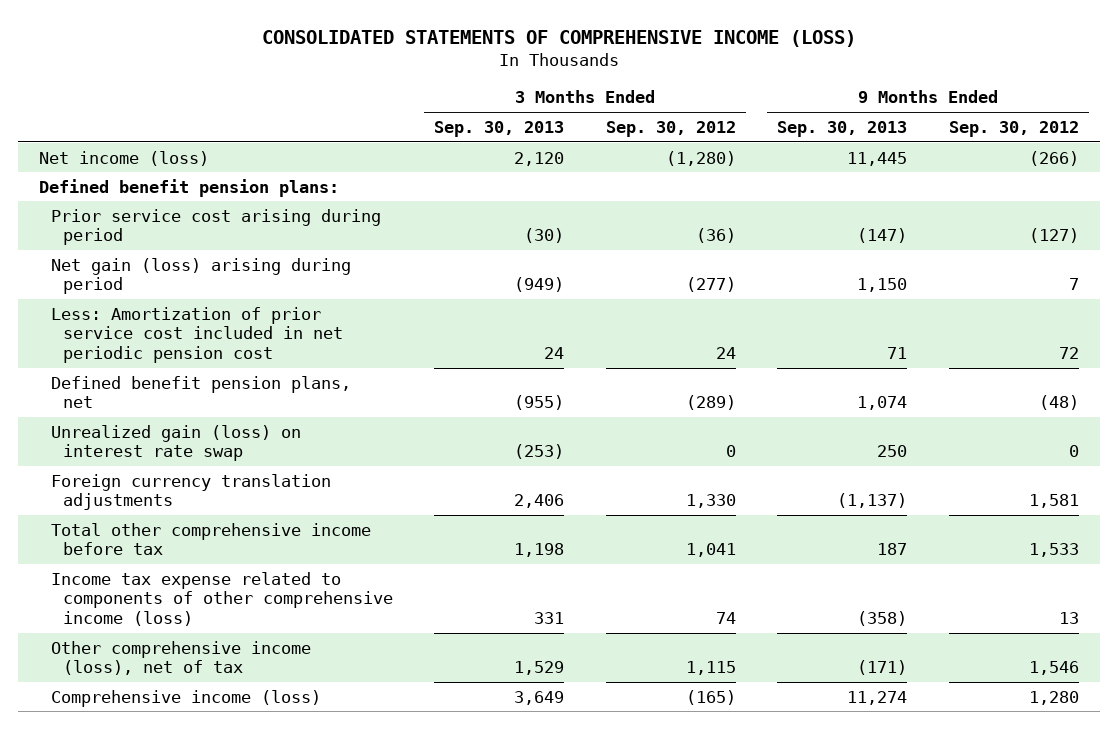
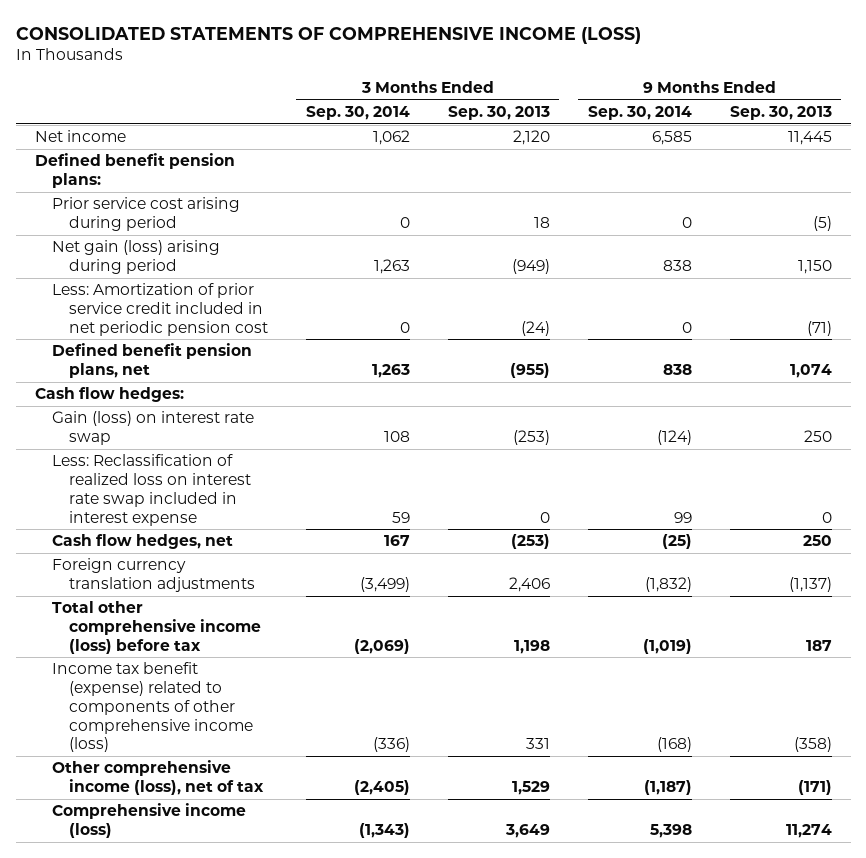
[605,120,736,137] Sep. 30, 2012 -> none
[948,120,1079,137] Sep. 30, 2012 -> none
none -> [305,105,410,120] Sep. 30, 2014
none -> [587,105,692,120] Sep. 30, 2014
[39,150,210,166] Net income (loss) -> [34,130,126,143] Net income
[524,228,565,244] (30) -> [533,217,550,229] 18
[857,228,908,244] (147) -> [812,216,832,232] (5)
[50,306,343,363] Less: Amortization of prior service cost included in net periodic pension cost -> [51,283,268,336] Less: Amortization of prior service credit included in net periodic pension cost
[544,346,565,359] 24 -> [520,320,550,336] (24)
[887,346,908,359] 71 -> [806,320,832,336] (71)
none -> [34,387,184,403] Cash flow hedges:
[50,424,301,462] Unrealized gain (loss) on interest rate swap -> [51,411,254,446] Gain (loss) on interest rate swap
none -> [51,454,251,526] Less: Reclassification of realized loss on interest rate swap included in interest expense
none -> [51,534,233,550] Cash flow hedges, net
[50,522,371,556] Total other comprehensive income before tax -> [51,601,261,654] Total other comprehensive income (loss) before tax
[50,571,393,626] Income tax expense related to components of other comprehensive income (loss) -> [51,662,253,753] Income tax benefit (expense) related to components of other comprehensive income (loss)

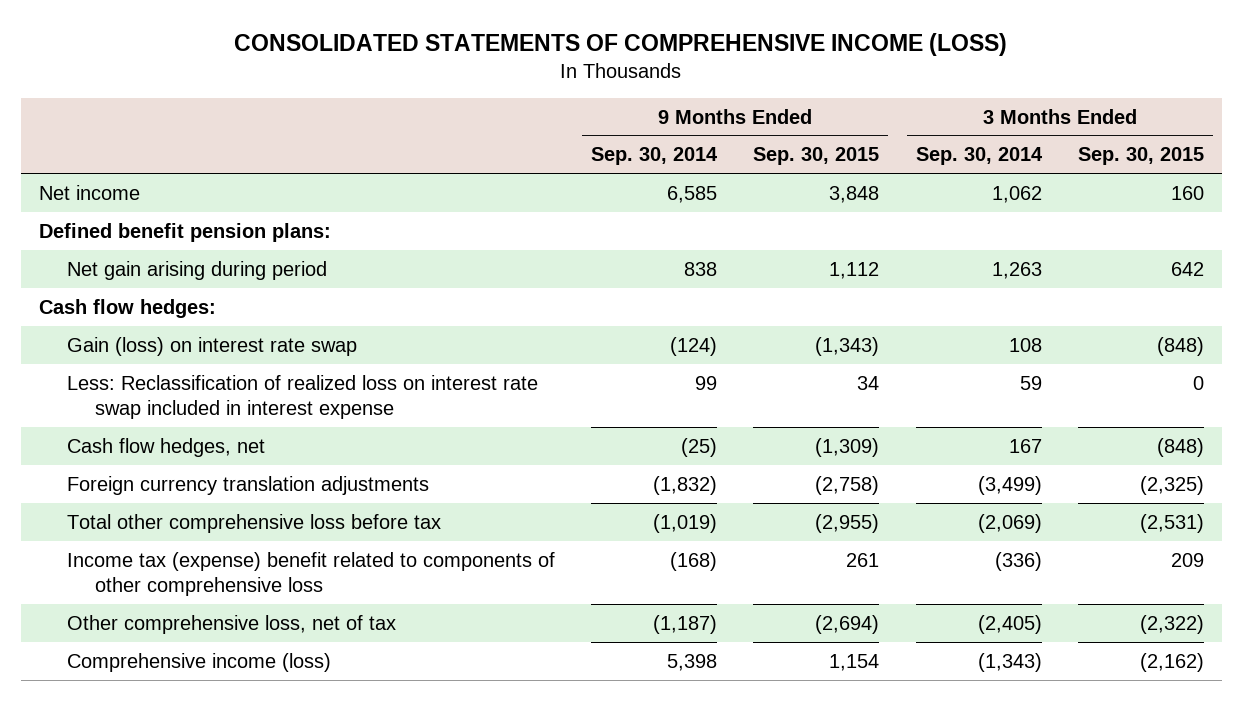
[447,105,550,120] Sep. 30, 2013 -> none
[729,105,832,120] Sep. 30, 2013 -> none
none -> [753,147,880,166] Sep. 30, 2015
none -> [1077,147,1204,166] Sep. 30, 2015
[51,197,240,232] Prior service cost arising during period -> none
[51,283,268,336] Less: Amortization of prior service credit included in net periodic pension cost -> none
[51,343,252,379] Defined benefit pension plans, net -> none
[51,240,220,275] Net gain (loss) arising during period -> [66,260,327,280] Net gain arising during period
[51,601,261,654] Total other comprehensive income (loss) before tax -> [66,513,441,533] Total other comprehensive loss before tax
[51,662,253,753] Income tax benefit (expense) related to components of other comprehensive income (loss) -> [66,551,555,597] Income tax (expense) benefit related to components of other comprehensive loss
[51,760,264,796] Other comprehensive income (loss), net of tax -> [66,614,396,634] Other comprehensive loss, net of tax

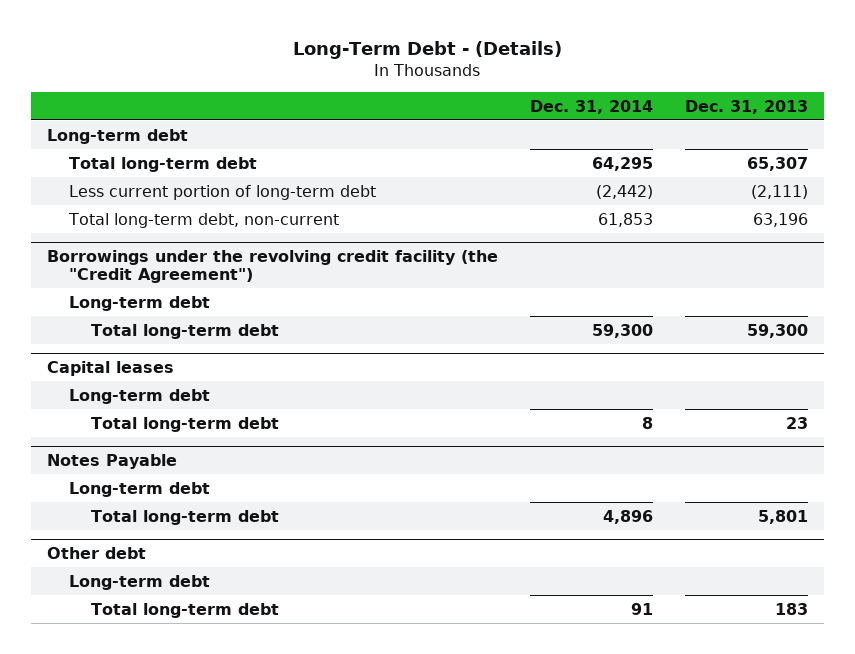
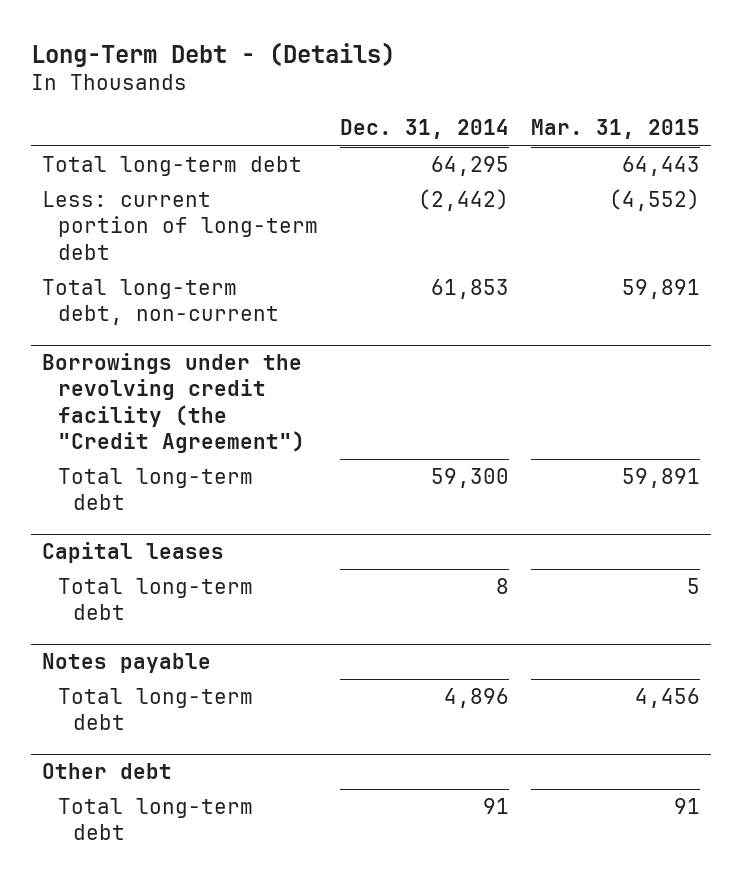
[684,99,808,114] Dec. 31, 2013 -> none
none -> [531,119,701,140] Mar. 31, 2015
[47,128,189,144] Long-term debt -> none
[69,184,377,200] Less current portion of long-term debt -> [42,191,318,260] Less: current portion of long-term debt
[69,295,211,311] Long-term debt -> none
[69,388,211,404] Long-term debt -> none
[69,481,211,497] Long-term debt -> none
[47,453,178,469] Notes Payable -> [42,653,212,674] Notes payable
[69,574,211,590] Long-term debt -> none

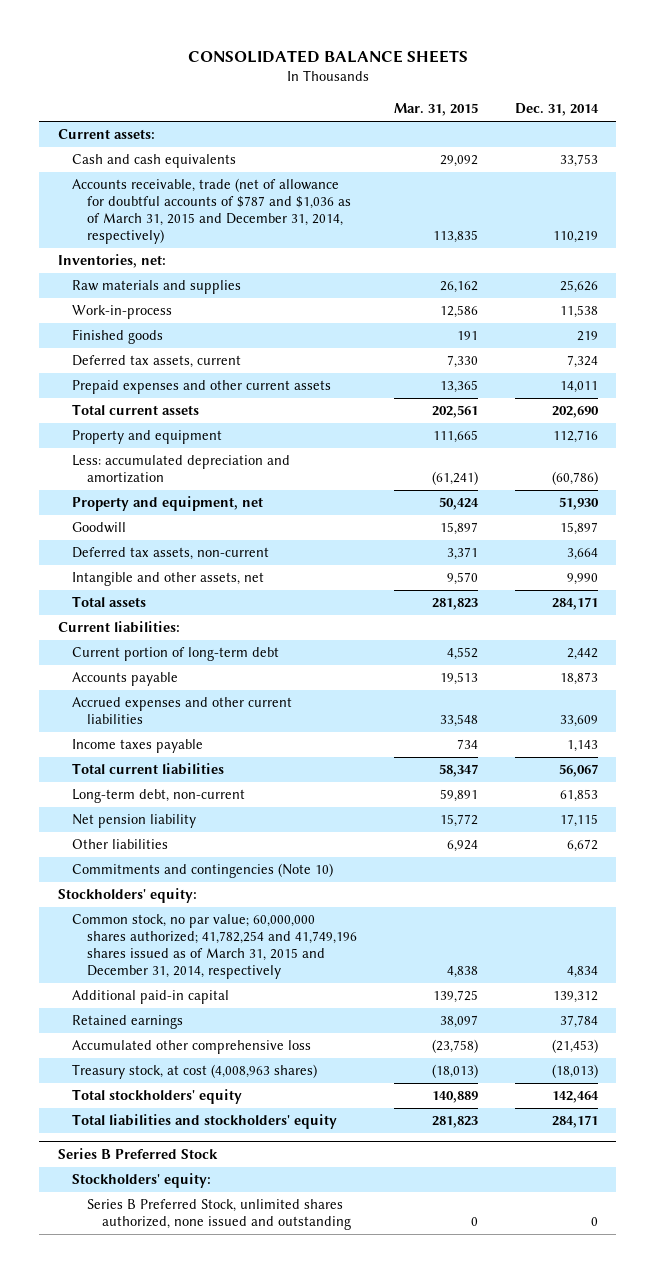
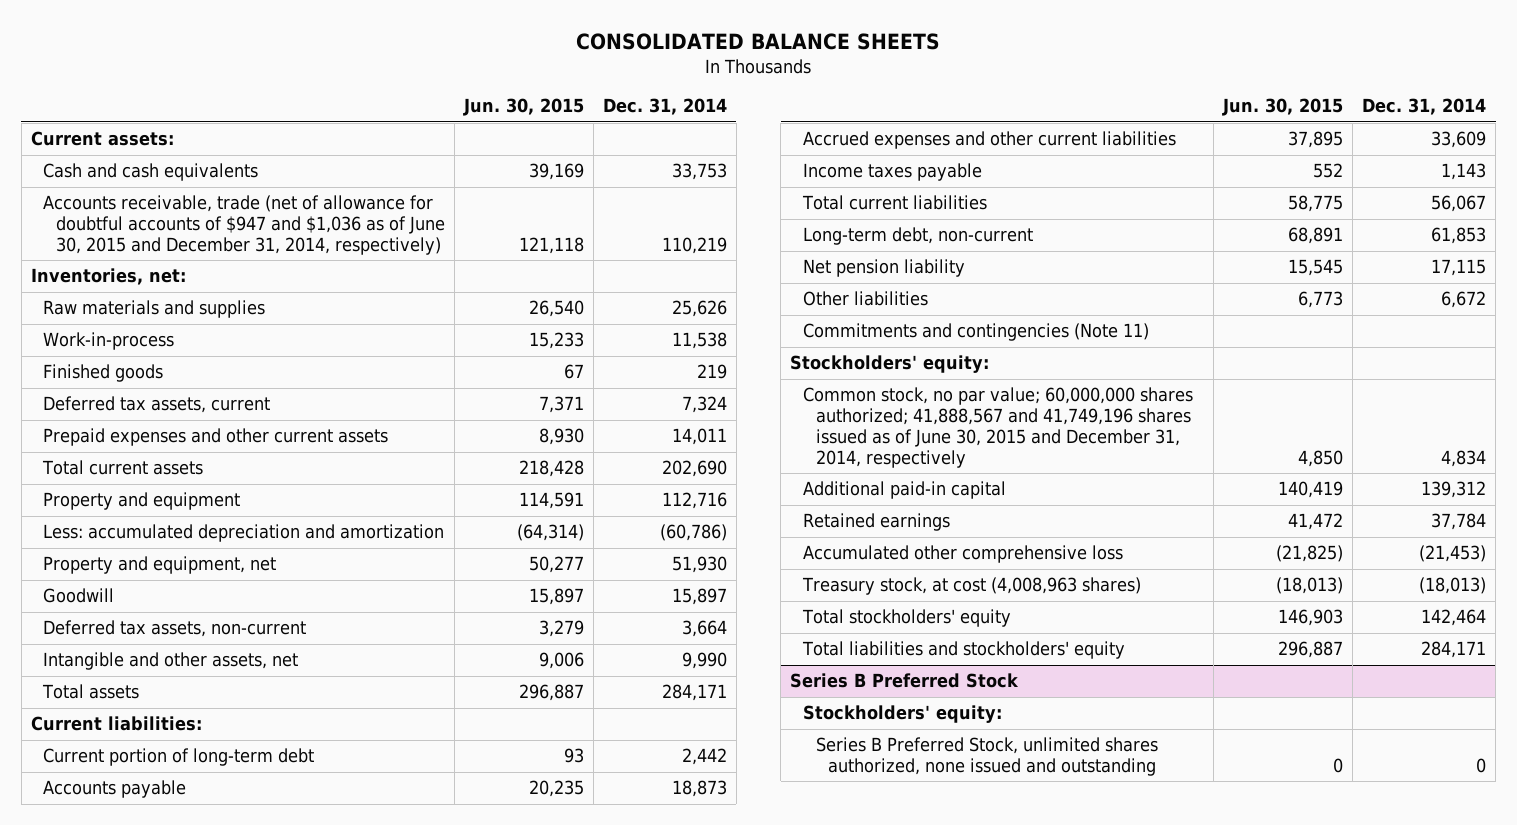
[393,103,478,117] Mar. 31, 2015 -> none
none -> [463,98,585,117] Jun. 30, 2015
[72,178,352,245] Accounts receivable, trade (net of allowance for doubtful accounts of $787 and $1,036 as of March 31, 2015 and December 31, 2014, respectively) -> [43,195,446,255] Accounts receivable, trade (net of allowance for doubtful accounts of $947 and $1,036 as of June 30, 2015 and December 31, 2014, respectively)
[72,863,334,879] Commitments and contingencies (Note 10) -> [802,323,1149,342] Commitments and contingencies (Note 11)
[72,914,358,980] Common stock, no par value; 60,000,000 shares authorized; 41,782,254 and 41,749,196 shares issued as of March 31, 2015 and December 31, 2014, respectively -> [802,387,1193,468] Common stock, no par value; 60,000,000 shares authorized; 41,888,567 and 41,749,196 shares issued as of June 30, 2015 and December 31, 2014, respectively

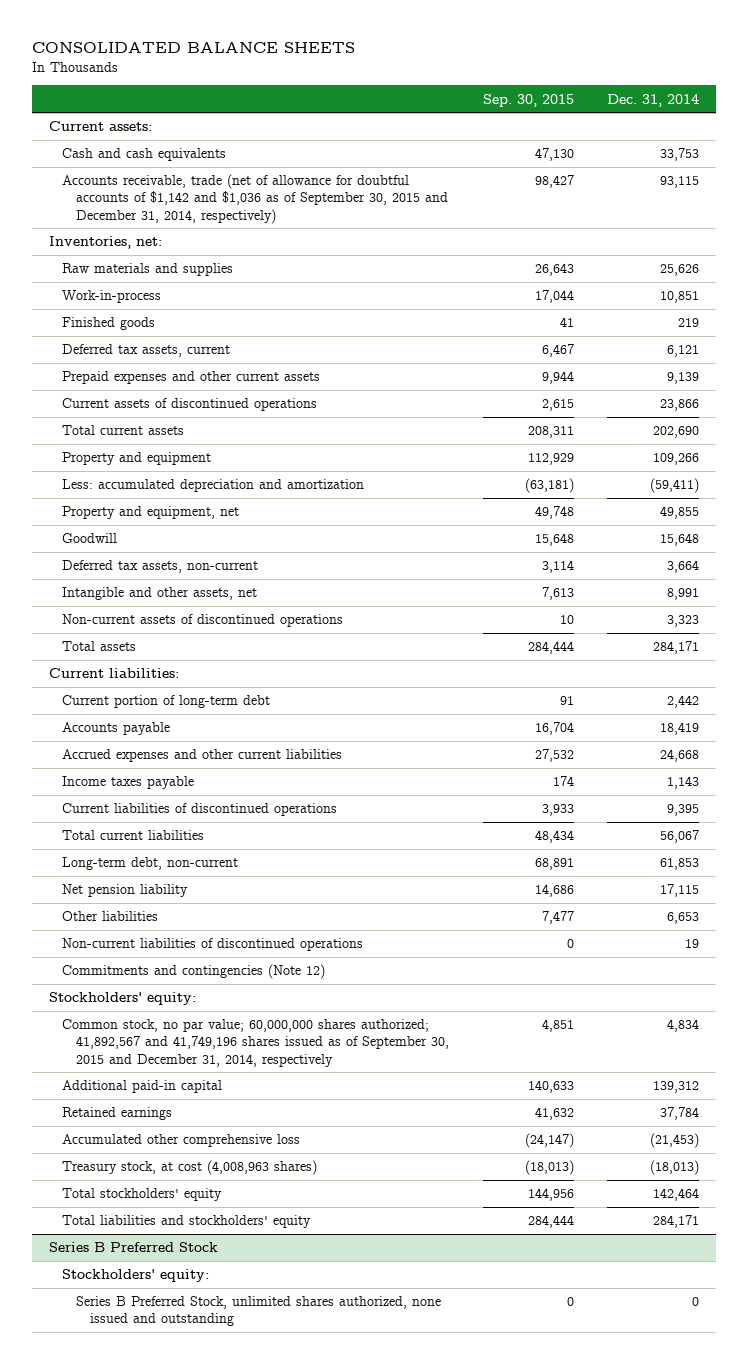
[463,98,585,117] Jun. 30, 2015 -> none
none -> [482,93,574,107] Sep. 30, 2015
[43,195,446,255] Accounts receivable, trade (net of allowance for doubtful accounts of $947 and $1,036 as of June 30, 2015 and December 31, 2014, respectively) -> [62,174,449,224] Accounts receivable, trade (net of allowance for doubtful accounts of $1,142 and $1,036 as of September 30, 2015 and December 31, 2014, respectively)
[661,236,727,254] 110,219 -> [659,176,699,189] 93,115
[671,332,727,350] 11,538 -> [659,291,699,304] 10,851
[681,396,727,414] 7,324 -> [666,345,699,358] 6,121
[671,428,727,446] 14,011 -> [666,372,699,385] 9,139
none -> [62,398,318,412] Current assets of discontinued operations
[661,492,727,510] 112,716 -> [652,453,699,466] 109,266
[659,524,727,542] (60,786) -> [649,478,699,494] (59,411)
[671,556,727,574] 51,930 -> [659,506,699,520] 49,855
[671,588,727,606] 15,897 -> [659,533,699,547] 15,648
[681,652,727,670] 9,990 -> [666,588,699,601] 8,991
none -> [62,614,344,628] Non-current assets of discontinued operations
[671,780,727,798] 18,873 -> [659,722,699,736] 18,419
[1431,131,1487,149] 33,609 -> [659,749,699,763] 24,668
none -> [62,803,338,817] Current liabilities of discontinued operations
[1441,291,1487,309] 6,672 -> [666,912,699,925] 6,653
none -> [62,938,364,952] Non-current liabilities of discontinued operations
[802,323,1149,342] Commitments and contingencies (Note 11) -> [62,964,326,980] Commitments and contingencies (Note 12)
[802,387,1193,468] Common stock, no par value; 60,000,000 shares authorized; 41,888,567 and 41,749,196 shares issued as of June 30, 2015 and December 31, 2014, respectively -> [62,1019,450,1067] Common stock, no par value; 60,000,000 shares authorized; 41,892,567 and 41,749,196 shares issued as of September 30, 2015 and December 31, 2014, respectively

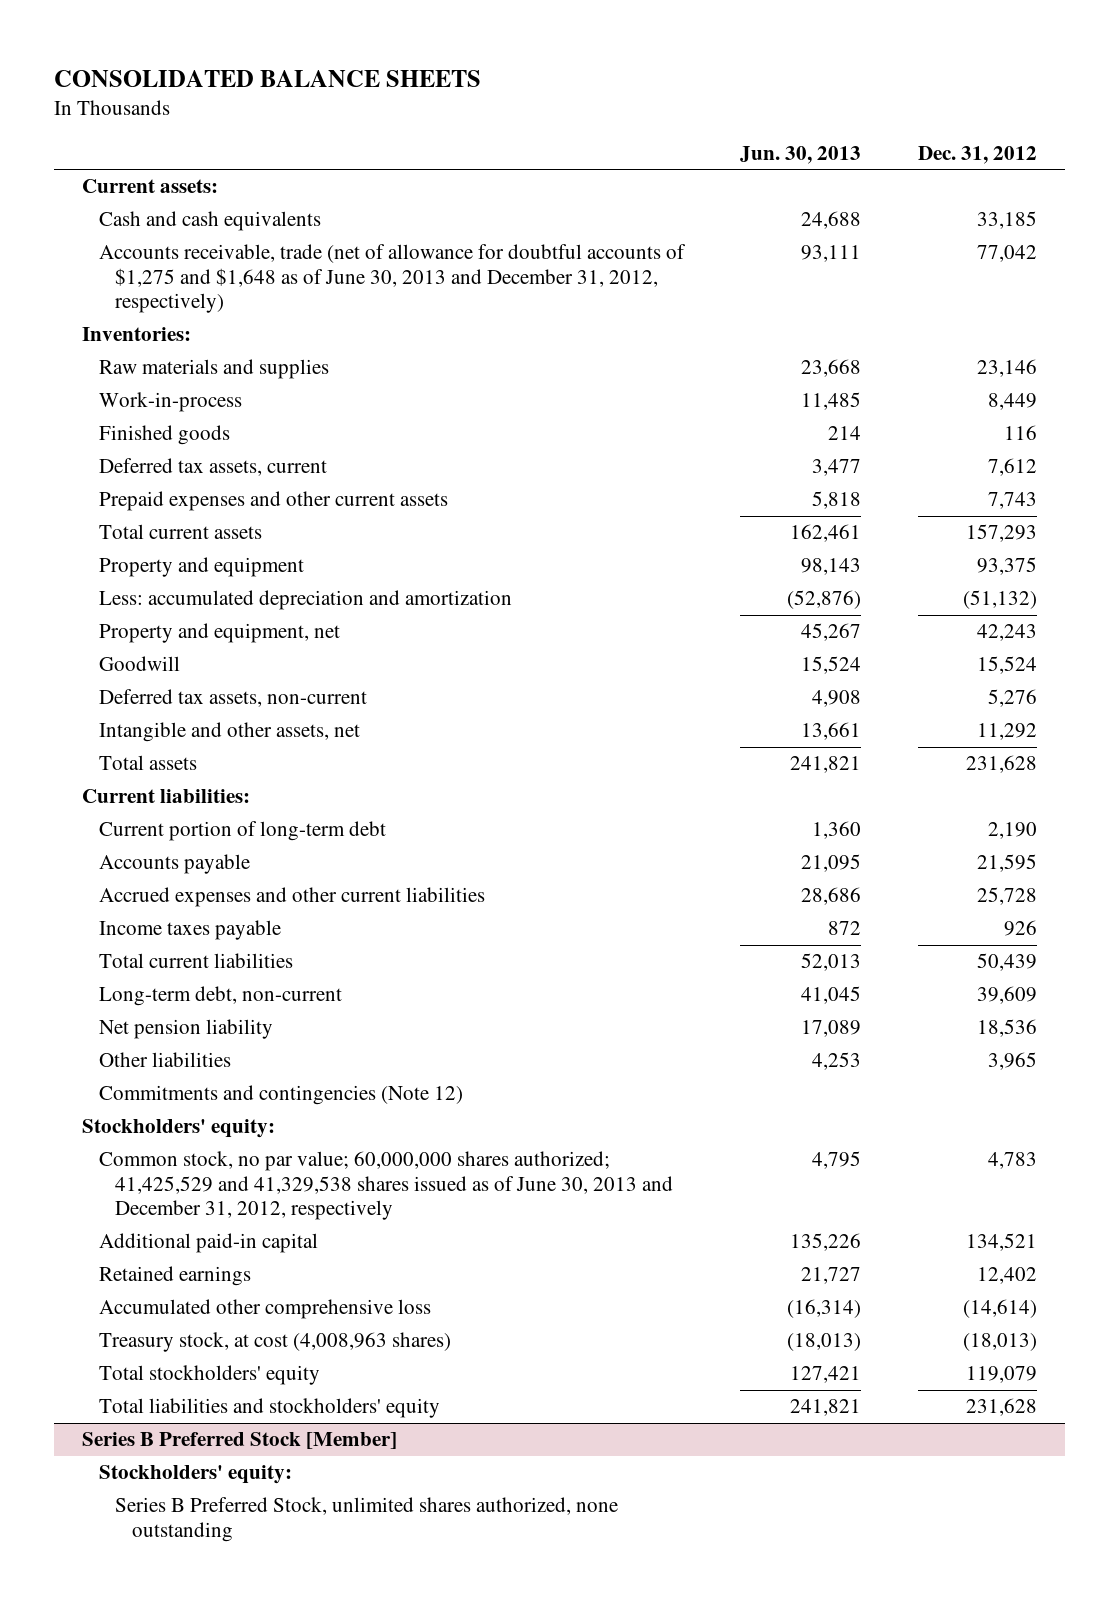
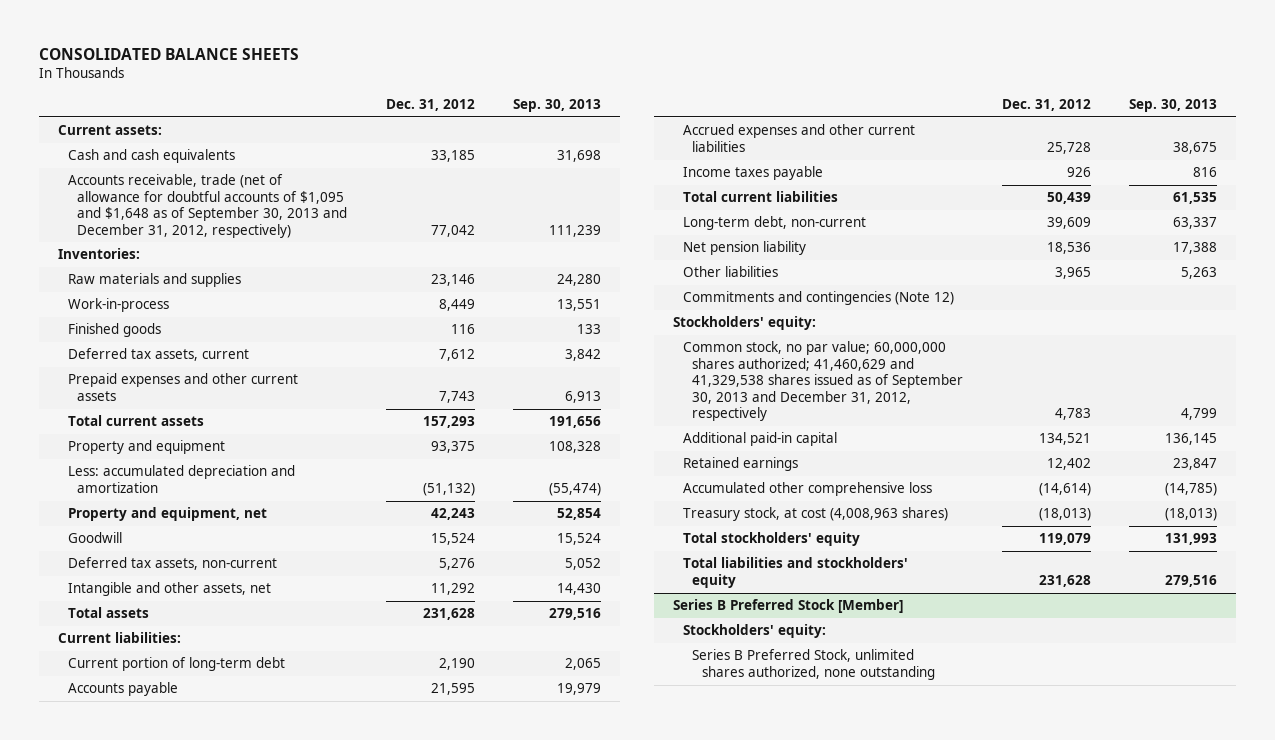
[740,145,862,164] Jun. 30, 2013 -> none
none -> [513,98,602,112] Sep. 30, 2013
[98,244,686,314] Accounts receivable, trade (net of allowance for doubtful accounts of $1,275 and $1,648 as of June 30, 2013 and December 31, 2012, respectively) -> [67,174,348,238] Accounts receivable, trade (net of allowance for doubtful accounts of $1,095 and $1,648 as of September 30, 2013 and December 31, 2012, respectively)
[98,1151,674,1221] Common stock, no par value; 60,000,000 shares authorized; 41,425,529 and 41,329,538 shares issued as of June 30, 2013 and December 31, 2012, respectively -> [682,341,964,421] Common stock, no par value; 60,000,000 shares authorized; 41,460,629 and 41,329,538 shares issued as of September 30, 2013 and December 31, 2012, respectively

